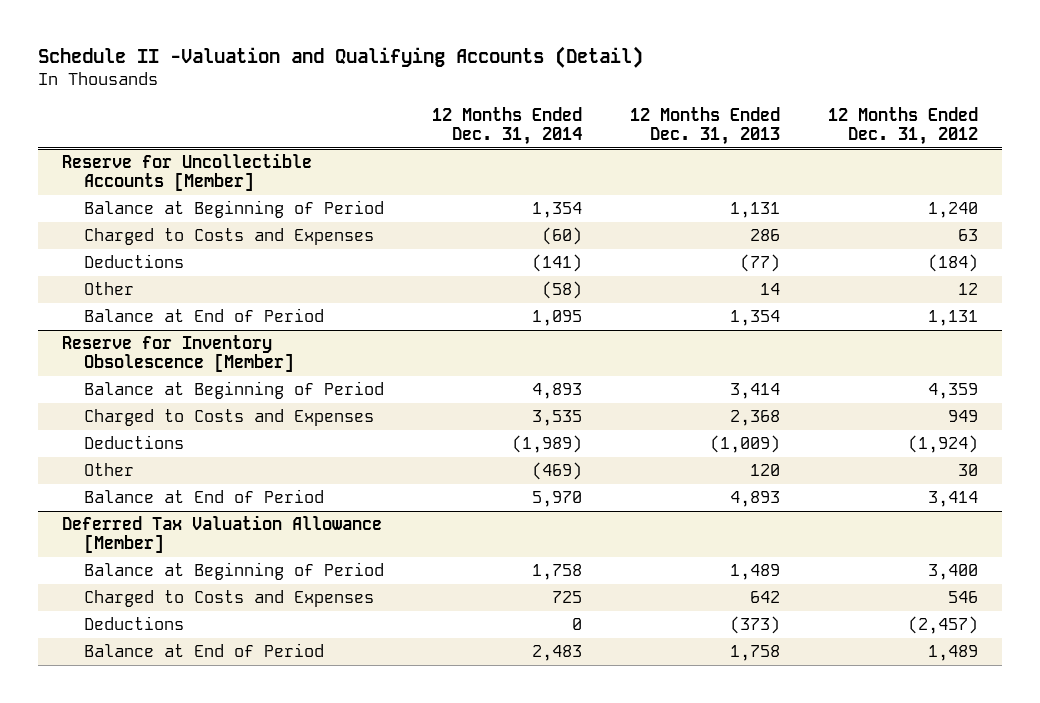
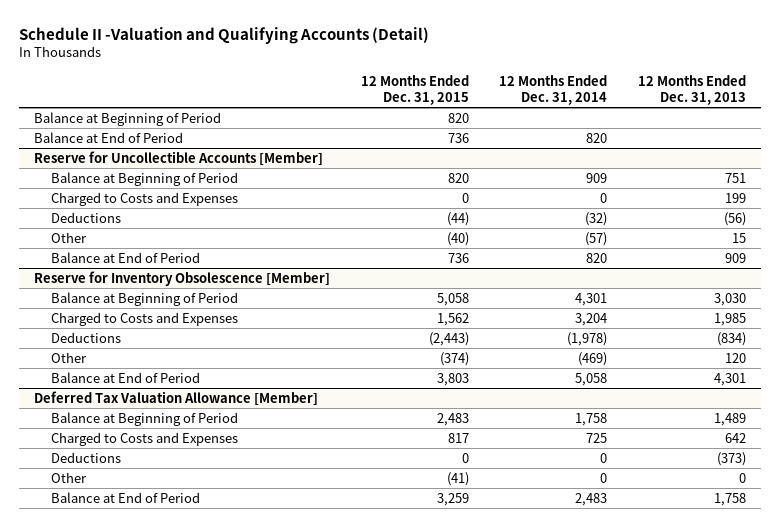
[828,106,979,145] 12 Months Ended Dec. 31, 2012 -> none
none -> [360,74,469,105] 12 Months Ended Dec. 31, 2015
none -> [34,111,222,126] Balance at Beginning of Period
none -> [34,131,184,143] Balance at End of Period
[531,202,582,219] 1,354 -> [586,172,608,183] 909
[729,202,780,219] 1,131 -> [724,172,746,183] 751
[541,227,582,246] (60) -> [600,192,608,203] 0
[749,229,780,242] 286 -> [724,192,746,203] 199
[531,254,582,273] (141) -> [585,211,608,226] (32)
[739,254,780,273] (77) -> [723,211,746,226] (56)
[541,281,582,300] (58) -> [585,231,608,246] (57)
[759,283,780,296] 14 -> [731,232,746,243] 15
[531,310,582,327] 1,095 -> [586,252,608,263] 820
[729,310,780,327] 1,354 -> [724,252,746,263] 909
[531,383,582,400] 4,893 -> [575,292,608,306] 4,301
[729,383,780,400] 3,414 -> [713,292,746,306] 3,030
[531,410,582,427] 3,535 -> [575,312,608,326] 3,204
[729,410,780,427] 2,368 -> [713,312,746,326] 1,985
[511,435,582,454] (1,989) -> [567,331,608,346] (1,978)
[709,435,780,454] (1,009) -> [716,331,746,346] (834)
[531,491,582,508] 5,970 -> [575,372,608,386] 5,058
[729,491,780,508] 4,893 -> [713,372,746,386] 4,301
none -> [50,471,87,483] Other

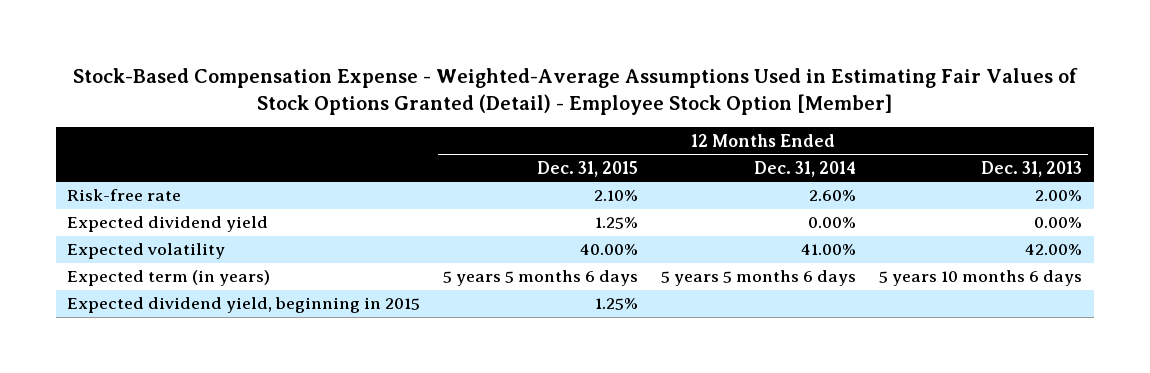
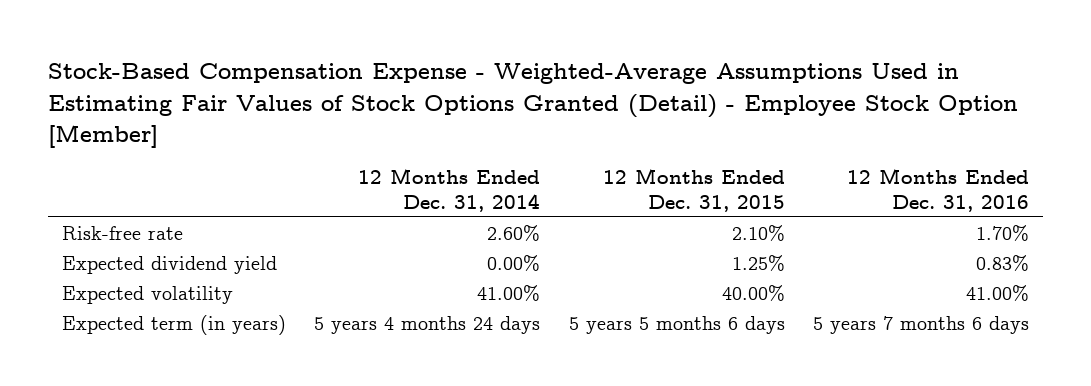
[981,160,1083,177] Dec. 31, 2013 -> none
none -> [846,167,1029,212] 12 Months Ended Dec. 31, 2016
[67,297,421,314] Expected dividend yield, beginning in 2015 -> none
[661,270,857,287] 5 years 5 months 6 days -> [314,315,541,334] 5 years 4 months 24 days

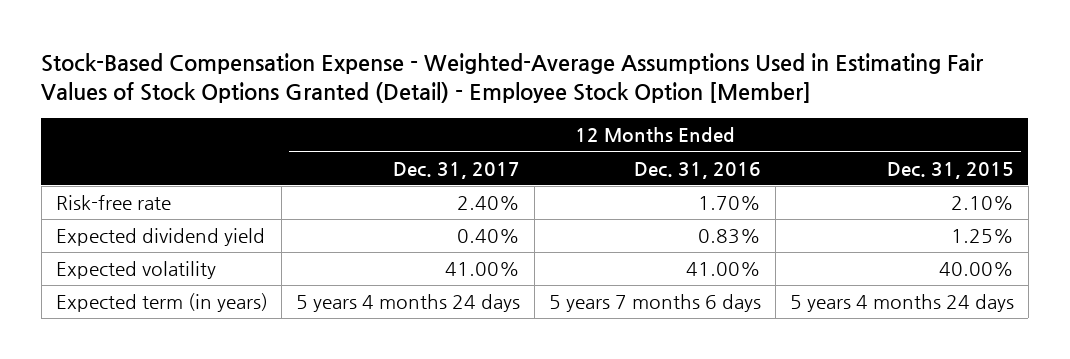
[358,167,541,212] 12 Months Ended Dec. 31, 2014 -> none
none -> [393,161,521,179] Dec. 31, 2017
[568,315,785,334] 5 years 5 months 6 days -> [790,294,1015,313] 5 years 4 months 24 days

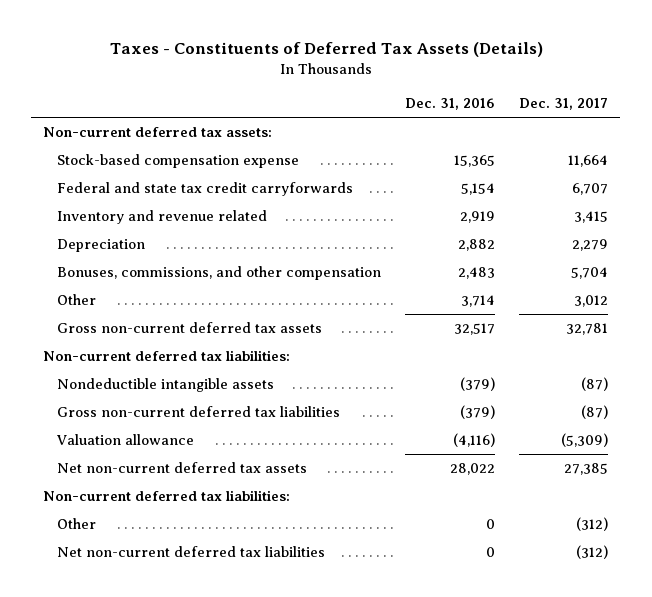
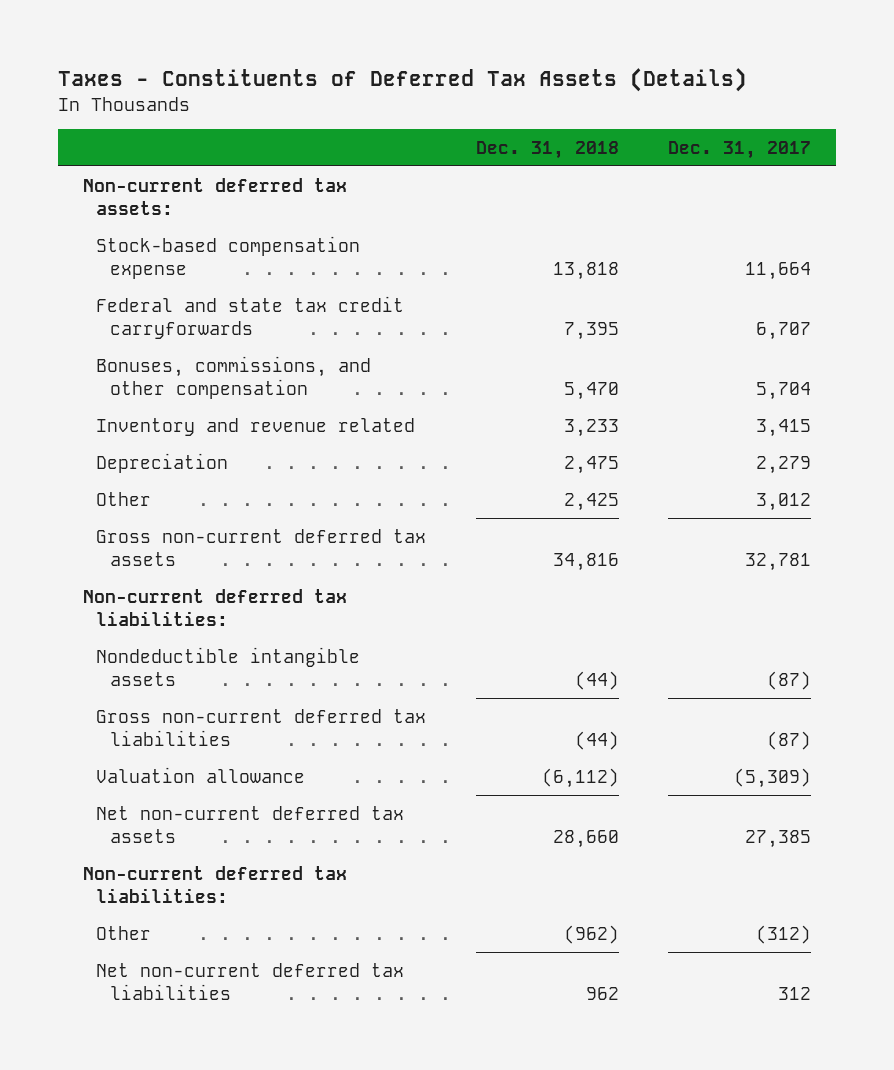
[405,98,496,111] Dec. 31, 2016 -> none
none -> [475,140,619,159] Dec. 31, 2018
[57,266,382,281] Bonuses, commissions, and other compensation -> [96,355,372,399] Bonuses, commissions, and other compensation
[576,545,609,560] (312) -> [778,986,812,1000] 312

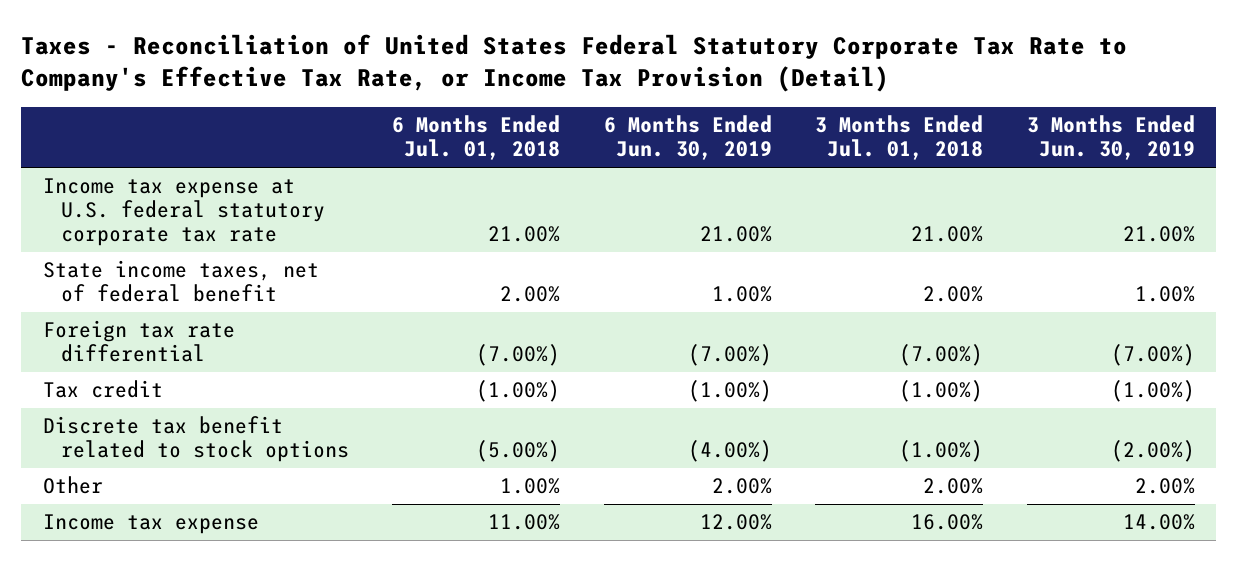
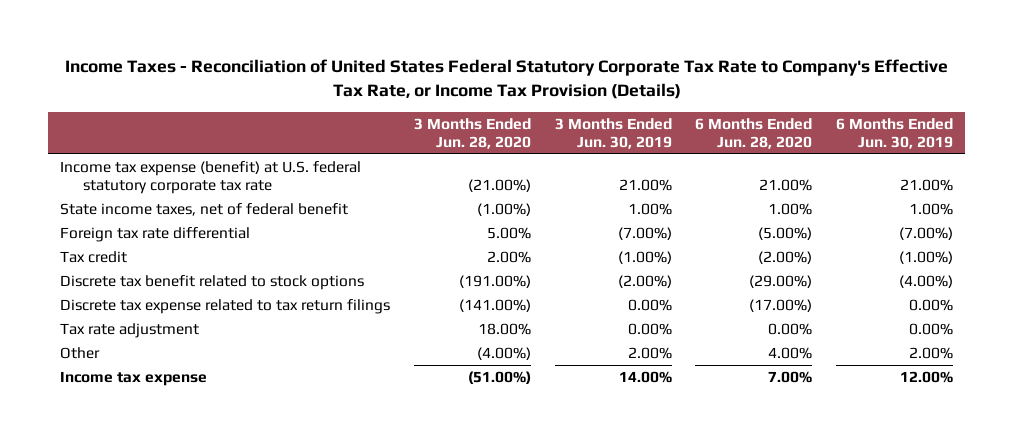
[21,33,1128,93] Taxes - Reconciliation of United States Federal Statutory Corporate Tax Rate to Company's Effective Tax Rate, or Income Tax Provision (Detail) -> [64,59,948,100] Income Taxes - Reconciliation of United States Federal Statutory Corporate Tax Rate to Company's Effective Tax Rate, or Income Tax Provision (Details)
[392,115,561,161] 6 Months Ended Jul. 01, 2018 -> none
[815,115,984,161] 3 Months Ended Jul. 01, 2018 -> none
none -> [413,117,531,149] 3 Months Ended Jun. 28, 2020
none -> [695,117,813,149] 6 Months Ended Jun. 28, 2020
[43,178,326,247] Income tax expense at U.S. federal statutory corporate tax rate -> [60,161,362,195] Income tax expense (benefit) at U.S. federal statutory corporate tax rate
none -> [60,299,391,315] Discrete tax expense related to tax return filings
none -> [60,323,200,339] Tax rate adjustment

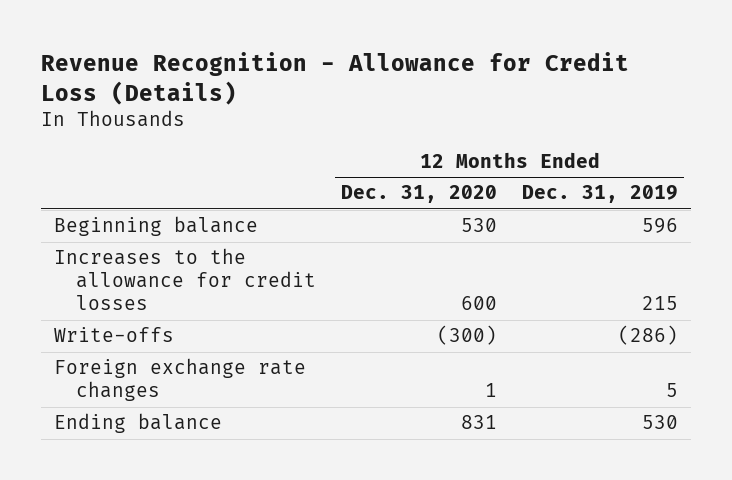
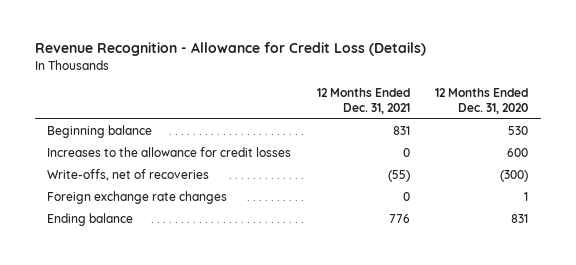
[522,185,679,204] Dec. 31, 2019 -> none
none -> [316,88,410,114] 12 Months Ended Dec. 31, 2021
[53,327,174,343] Write-offs -> [47,169,210,182] Write-offs, net of recoveries

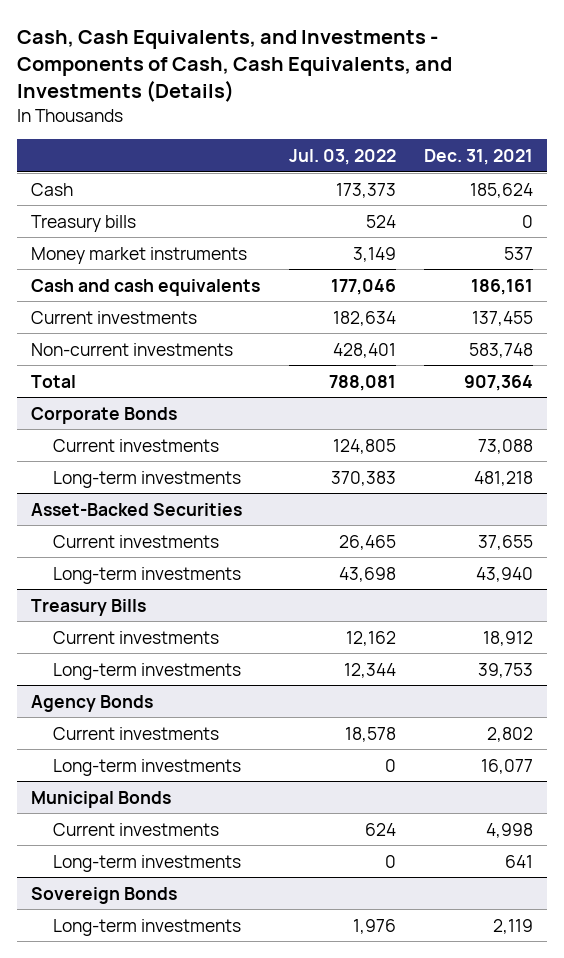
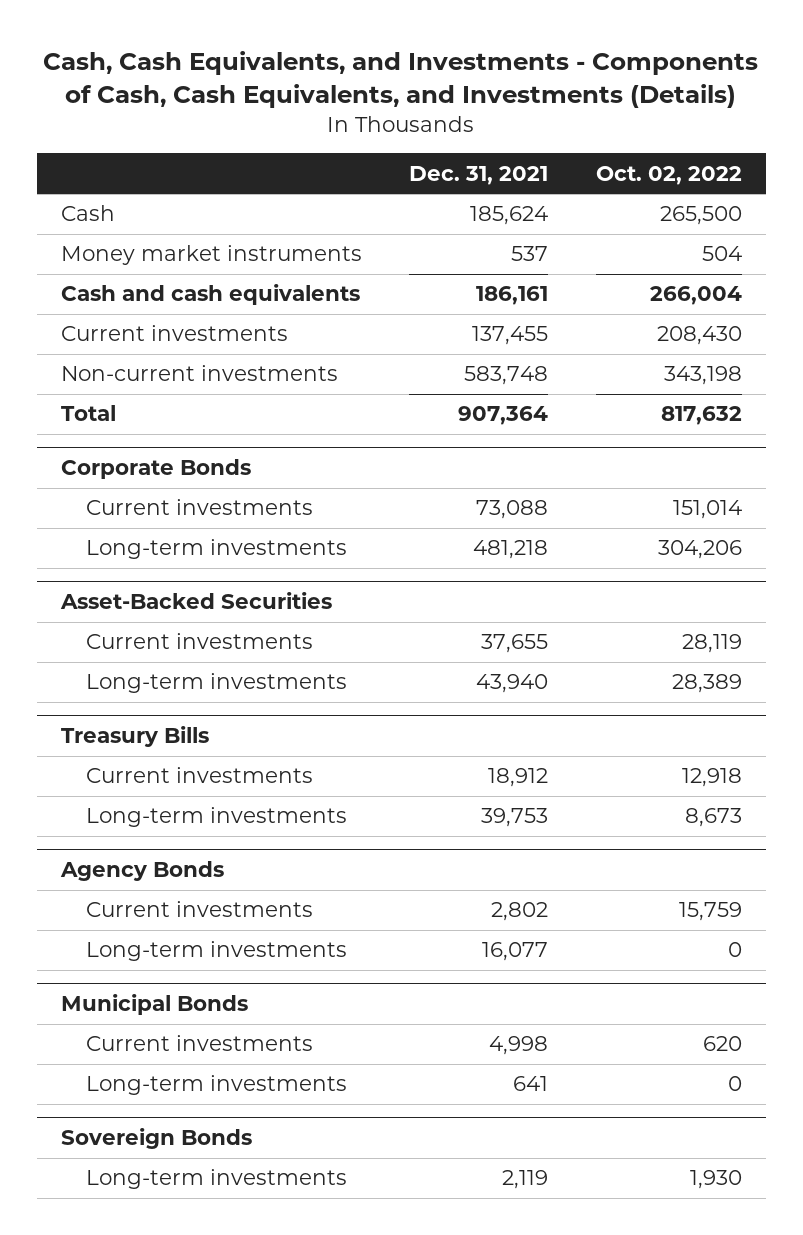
[288,149,396,166] Jul. 03, 2022 -> none
none -> [596,165,743,185] Oct. 02, 2022
[31,214,137,232] Treasury bills -> none

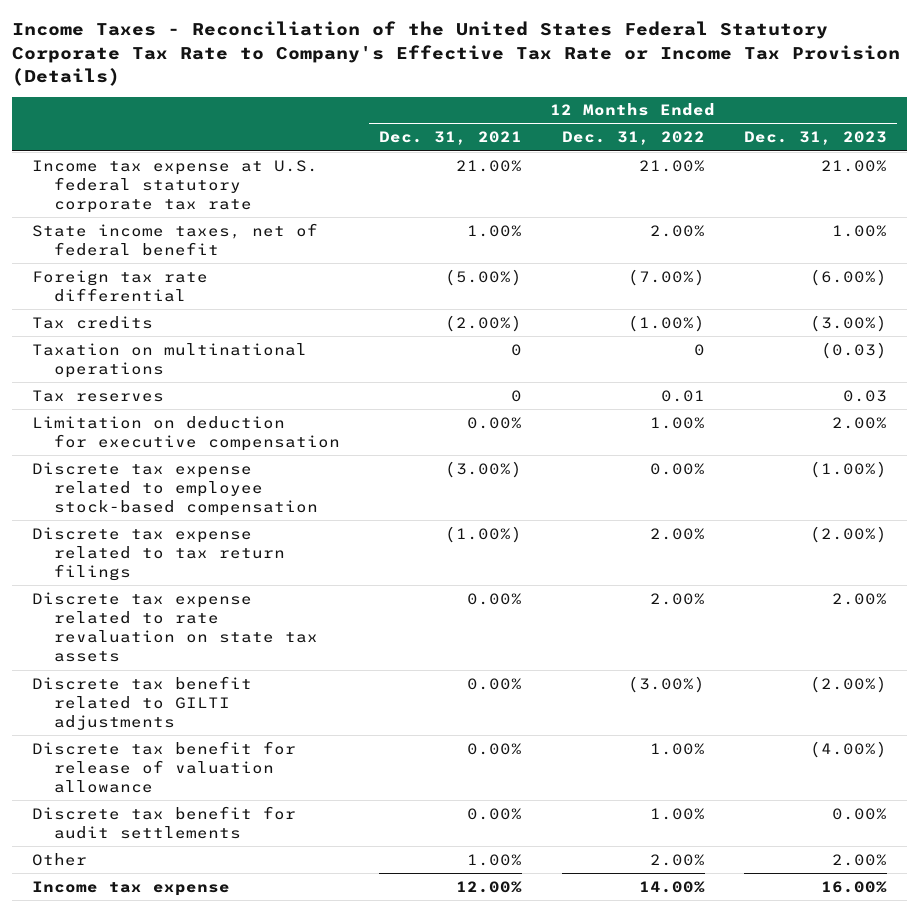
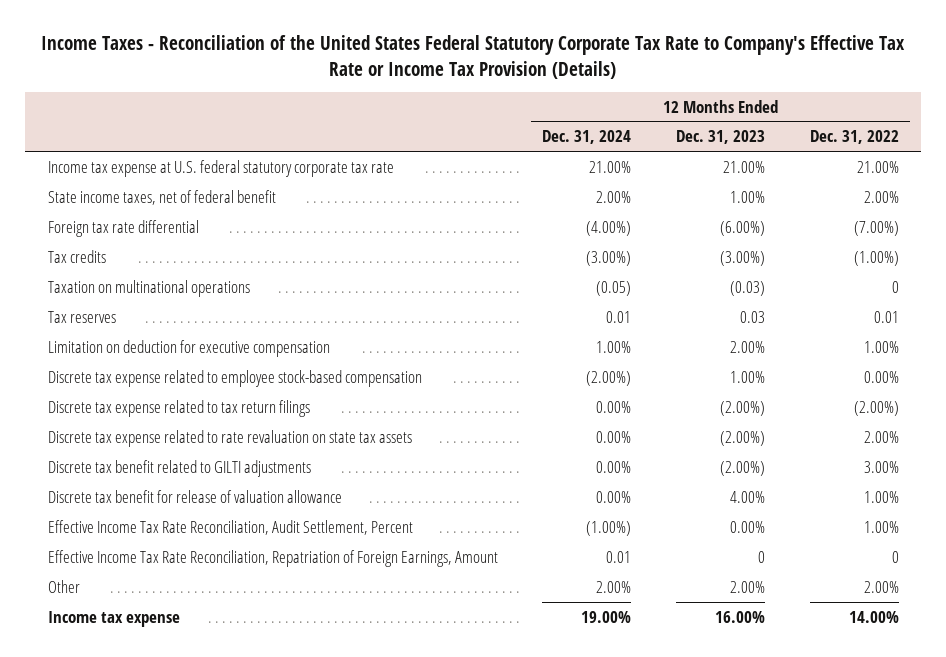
[379,131,523,146] Dec. 31, 2021 -> none
none -> [542,130,632,145] Dec. 31, 2024
[810,460,888,478] (1.00%) -> [730,370,766,383] 1.00%
[649,527,705,540] 2.00% -> [853,400,899,416] (2.00%)
[832,592,888,605] 2.00% -> [720,430,766,446] (2.00%)
[627,675,705,693] (3.00%) -> [863,460,899,473] 3.00%
[810,740,888,758] (4.00%) -> [730,490,766,503] 4.00%
[31,805,296,839] Discrete tax benefit for audit settlements -> [47,519,413,535] Effective Income Tax Rate Reconciliation, Audit Settlement, Percent
none -> [47,549,498,567] Effective Income Tax Rate Reconciliation, Repatriation of Foreign Earnings, Amount

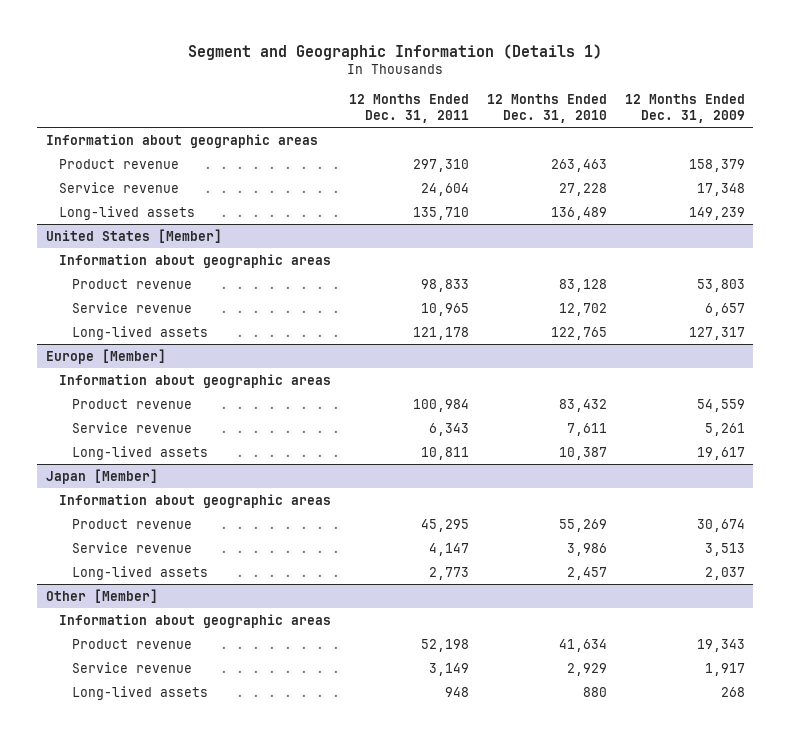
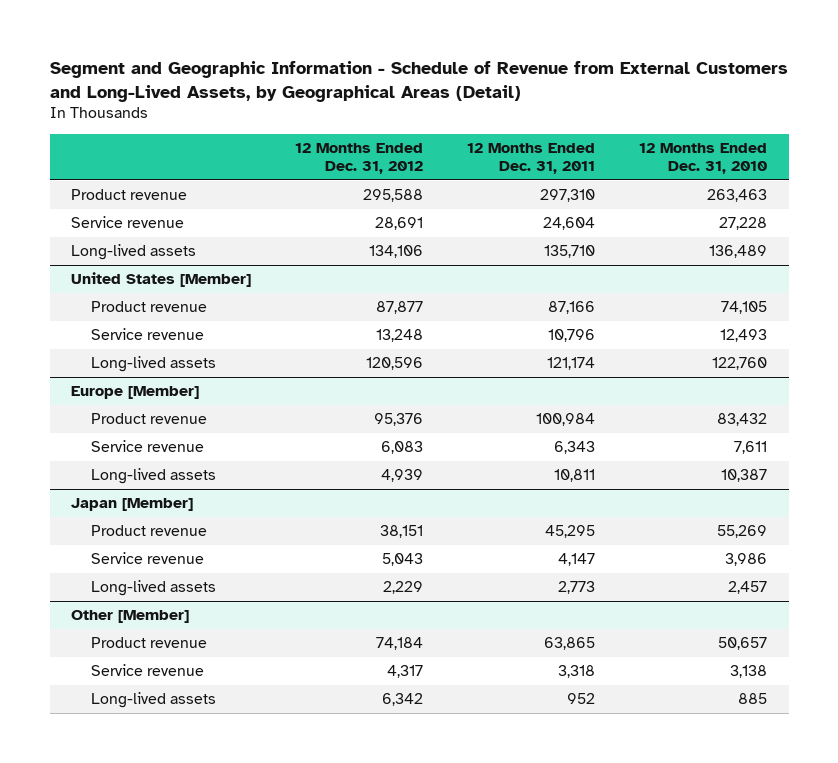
[188,43,603,60] Segment and Geographic Information (Details 1) -> [49,60,788,102] Segment and Geographic Information - Schedule of Revenue from External Customers and Long-Lived Assets, by Geographical Areas (Detail)
[624,93,745,124] 12 Months Ended Dec. 31, 2009 -> none
none -> [295,143,424,175] 12 Months Ended Dec. 31, 2012
[45,133,318,148] Information about geographic areas -> none
[59,253,332,268] Information about geographic areas -> none
[420,278,469,292] 98,833 -> [548,301,596,315] 87,166
[558,278,607,292] 83,128 -> [720,301,767,315] 74,105
[420,302,469,316] 10,965 -> [548,329,596,343] 10,796
[558,302,607,316] 12,702 -> [719,329,767,343] 12,493
[412,326,469,340] 121,178 -> [547,357,596,371] 121,174
[550,326,607,340] 122,765 -> [711,357,767,371] 122,760
[59,373,332,388] Information about geographic areas -> none
[59,493,332,508] Information about geographic areas -> none
[59,613,332,628] Information about geographic areas -> none
[420,638,469,652] 52,198 -> [544,637,596,651] 63,865
[558,638,607,652] 41,634 -> [717,637,767,651] 50,657
[428,662,469,676] 3,149 -> [558,665,596,679] 3,318
[566,662,607,676] 2,929 -> [729,665,767,679] 3,138
[444,686,469,697] 948 -> [567,693,596,705] 952
[582,686,607,697] 880 -> [737,693,767,705] 885

